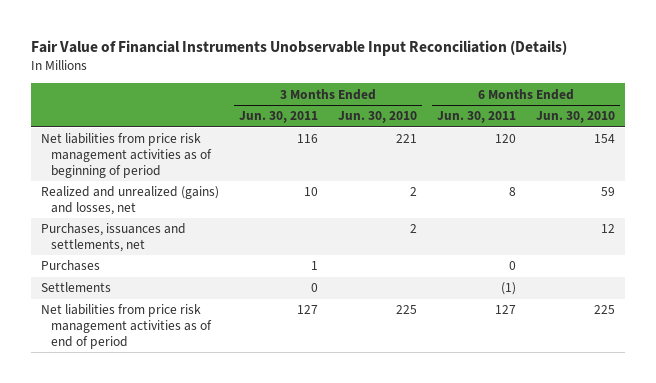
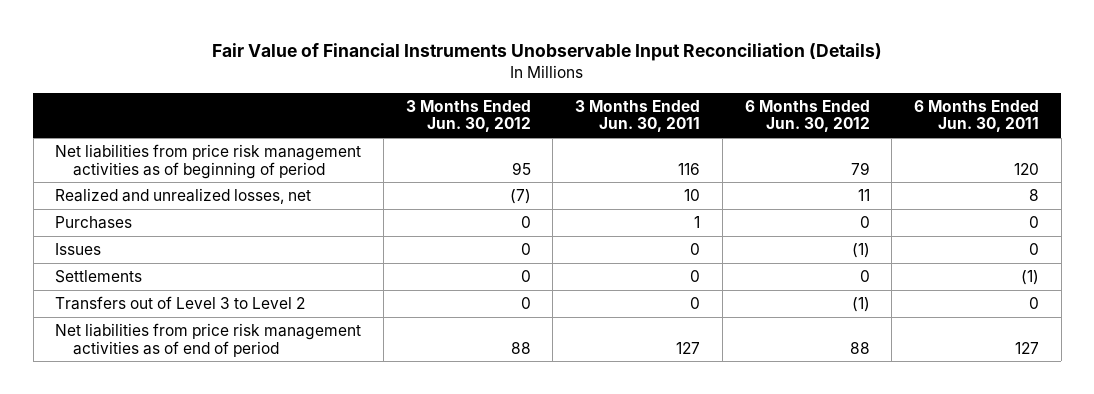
[337,111,417,124] Jun. 30, 2010 -> none
[535,111,615,124] Jun. 30, 2010 -> none
none -> [405,99,531,133] 3 Months Ended Jun. 30, 2012
none -> [744,99,870,133] 6 Months Ended Jun. 30, 2012
[40,223,186,252] Purchases, issuances and settlements, net -> none
[40,186,219,215] Realized and unrealized (gains) and losses, net -> [55,187,312,204] Realized and unrealized losses, net
none -> [55,242,102,255] Issues
none -> [55,295,306,310] Transfers out of Level 3 to Level 2

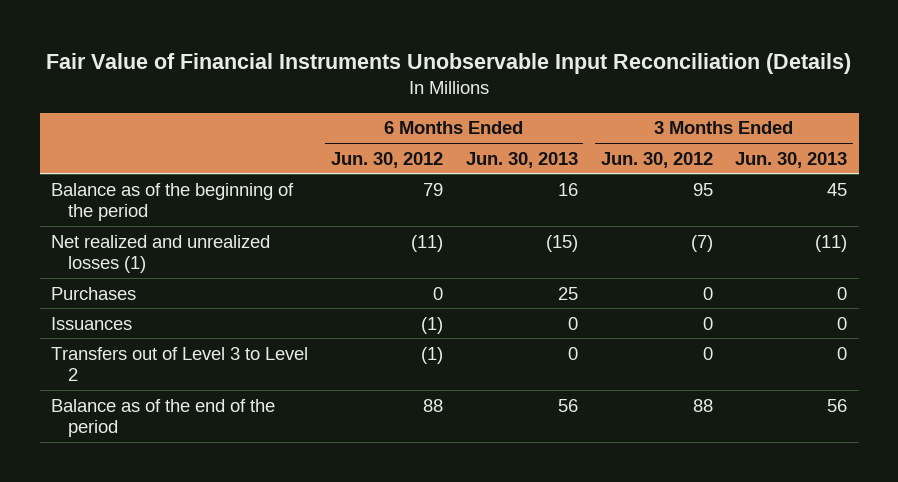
[575,99,701,133] 3 Months Ended Jun. 30, 2011 -> none
[914,99,1040,133] 6 Months Ended Jun. 30, 2011 -> none
none -> [465,151,578,168] Jun. 30, 2013
none -> [735,151,848,168] Jun. 30, 2013
[55,143,362,179] Net liabilities from price risk management activities as of beginning of period -> [51,182,295,222] Balance as of the beginning of the period
[55,187,312,204] Realized and unrealized losses, net -> [51,234,271,274] Net realized and unrealized losses (1)
[857,188,870,201] 11 -> [410,234,443,252] (11)
[55,269,143,283] Settlements -> none
[55,242,102,255] Issues -> [51,316,133,330] Issuances
[55,322,362,357] Net liabilities from price risk management activities as of end of period -> [51,398,276,438] Balance as of the end of the period

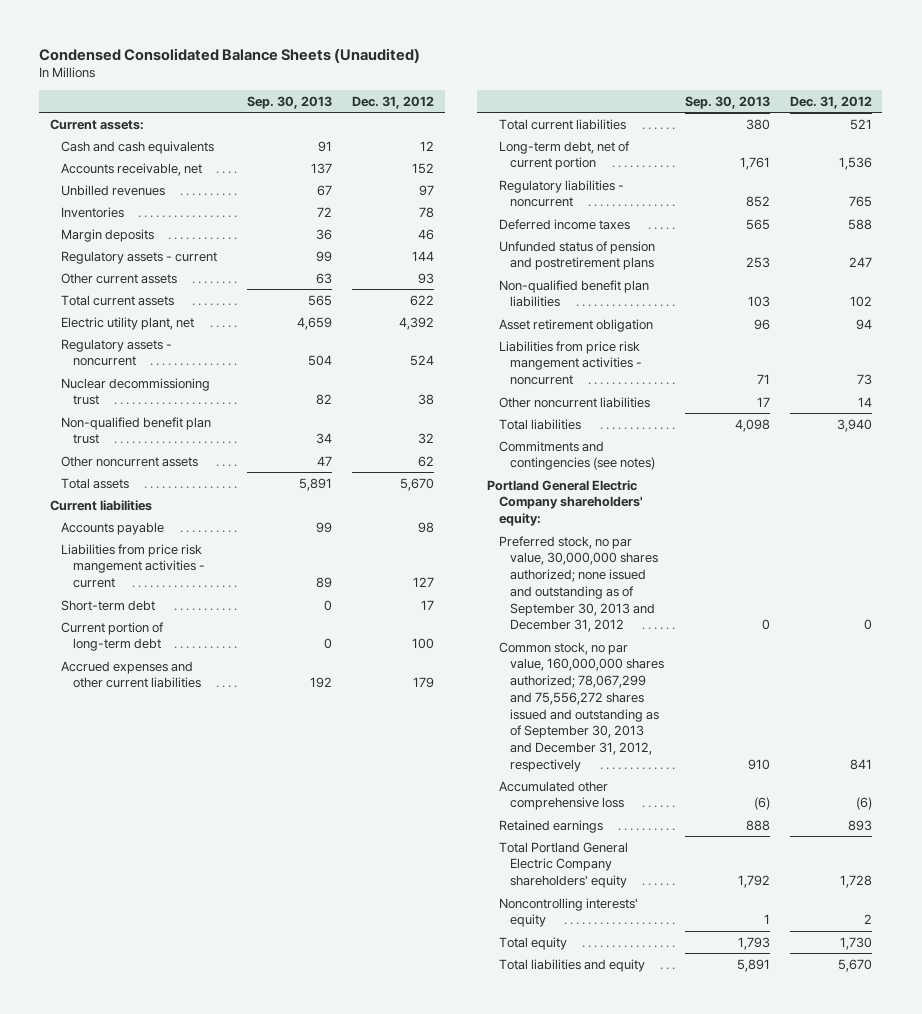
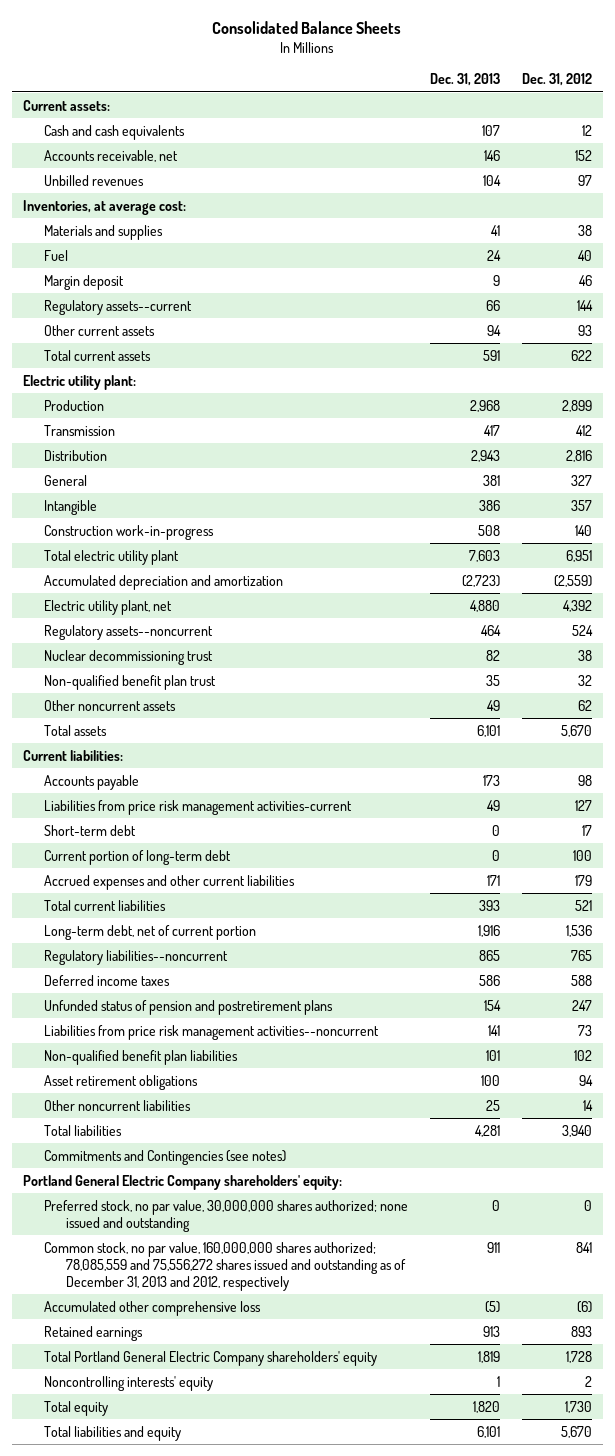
[39,47,421,63] Condensed Consolidated Balance Sheets (Unaudited) -> [212,20,402,34] Consolidated Balance Sheets
[246,96,332,110] Sep. 30, 2013 -> none
none -> [430,73,501,87] Dec. 31, 2013
[61,206,125,218] Inventories -> none
none -> [22,199,186,215] Inventories, at average cost:
none -> [44,224,164,240] Materials and supplies
none -> [44,249,69,261] Fuel
[61,228,155,242] Margin deposits -> [44,274,125,290] Margin deposit
[61,250,218,264] Regulatory assets - current -> [44,299,193,315] Regulatory assets--current
none -> [22,374,136,390] Electric utility plant:
none -> [44,399,105,411] Production
none -> [44,424,116,436] Transmission
none -> [44,449,108,461] Distribution
none -> [44,474,88,486] General
none -> [44,499,98,515] Intangible
none -> [44,524,215,540] Construction work-in-progress
none -> [44,549,180,565] Total electric utility plant
none -> [44,574,284,590] Accumulated depreciation and amortization
[61,338,173,367] Regulatory assets - noncurrent -> [44,624,214,640] Regulatory assets--noncurrent
[49,499,152,511] Current liabilities -> [22,749,123,761] Current liabilities:
[61,543,205,589] Liabilities from price risk mangement activities - current -> [44,799,353,815] Liabilities from price risk management activities-current
[498,179,624,208] Regulatory liabilities - noncurrent -> [44,949,229,965] Regulatory liabilities--noncurrent
none -> [44,1024,380,1040] Liabilities from price risk management activities--noncurrent
[498,340,643,386] Liabilities from price risk mangement activities - noncurrent -> none
[498,318,653,332] Asset retirement obligation -> [44,1074,199,1090] Asset retirement obligations
[498,440,656,471] Commitments and contingencies (see notes) -> [44,1149,287,1165] Commitments and Contingencies (see notes)
[498,535,659,633] Preferred stock, no par value, 30,000,000 shares authorized; none issued and outstanding as of September 30, 2013 and December 31, 2012 -> [44,1199,409,1232] Preferred stock, no par value, 30,000,000 shares authorized; none issued and outstanding
[498,641,665,772] Common stock, no par value, 160,000,000 shares authorized; 78,067,299 and 75,556,272 shares issued and outstanding as of September 30, 2013 and December 31, 2012, respectively -> [44,1241,406,1291] Common stock, no par value, 160,000,000 shares authorized; 78,085,559 and 75,556,272 shares issued and outstanding as of December 31, 2013 and 2012, respectively

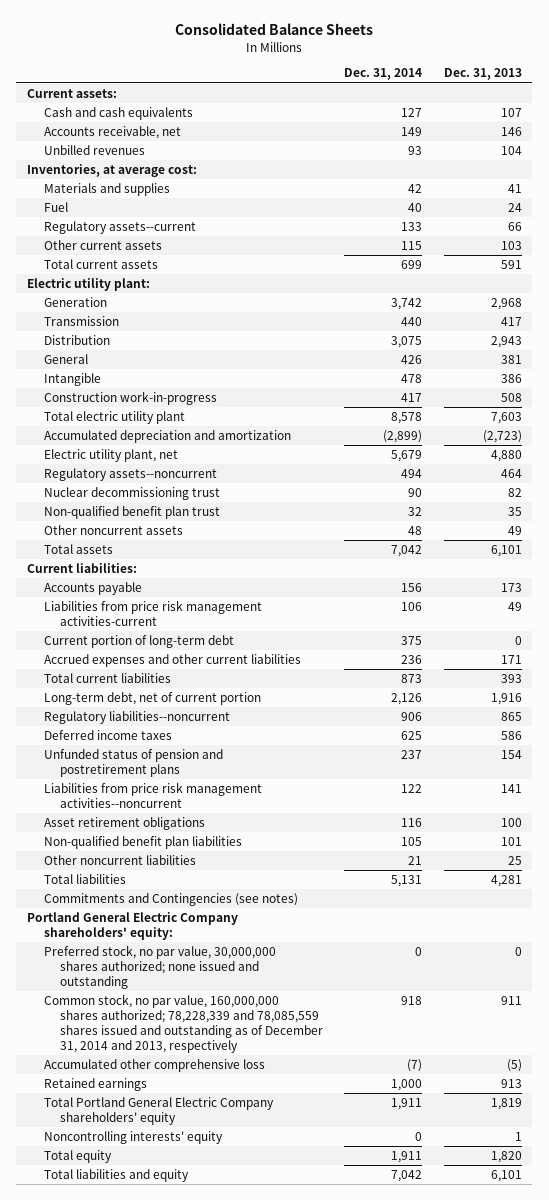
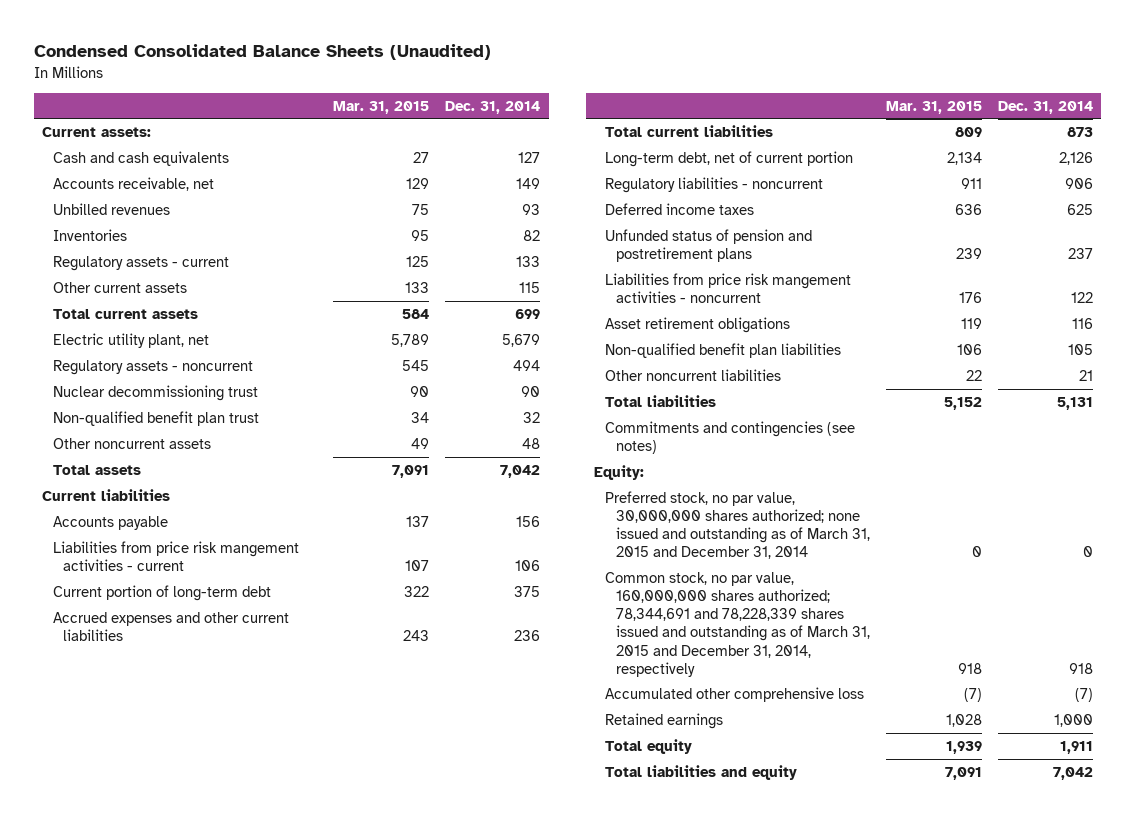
[175,23,374,36] Consolidated Balance Sheets -> [33,44,491,61] Condensed Consolidated Balance Sheets (Unaudited)
[443,68,522,81] Dec. 31, 2013 -> none
none -> [333,100,430,114] Mar. 31, 2015
[27,163,198,177] Inventories, at average cost: -> none
[43,182,170,196] Materials and supplies -> none
[43,201,68,212] Fuel -> none
none -> [52,229,127,242] Inventories
[43,220,196,234] Regulatory assets--current -> [52,256,229,272] Regulatory assets - current
[27,277,151,291] Electric utility plant: -> none
[43,296,107,307] Generation -> none
[43,315,119,326] Transmission -> none
[43,334,110,345] Distribution -> none
[43,353,88,364] General -> none
[43,372,101,386] Intangible -> none
[43,390,217,405] Construction work-in-progress -> none
[43,410,185,424] Total electric utility plant -> none
[43,429,291,443] Accumulated depreciation and amortization -> none
[43,467,217,481] Regulatory assets--noncurrent -> [52,360,253,376] Regulatory assets - noncurrent
[27,562,138,573] Current liabilities: -> [41,489,170,502] Current liabilities
[43,599,262,626] Liabilities from price risk management activities-current -> [52,541,299,572] Liabilities from price risk mangement activities - current
[43,710,230,724] Regulatory liabilities--noncurrent -> [604,177,823,194] Regulatory liabilities - noncurrent
[43,781,262,808] Liabilities from price risk management activities--noncurrent -> [604,273,851,304] Liabilities from price risk mangement activities - noncurrent
[27,911,239,940] Portland General Electric Company shareholders' equity: -> none
[43,892,298,906] Commitments and Contingencies (see notes) -> [604,421,855,455] Commitments and contingencies (see notes)
none -> [594,465,645,481] Equity:
[43,944,276,989] Preferred stock, no par value, 30,000,000 shares authorized; none issued and outstanding -> [604,491,870,560] Preferred stock, no par value, 30,000,000 shares authorized; none issued and outstanding as of March 31, 2015 and December 31, 2014
[43,993,323,1053] Common stock, no par value, 160,000,000 shares authorized; 78,228,339 and 78,085,559 shares issued and outstanding as of December 31, 2014 and 2013, respectively -> [604,572,870,677] Common stock, no par value, 160,000,000 shares authorized; 78,344,691 and 78,228,339 shares issued and outstanding as of March 31, 2015 and December 31, 2014, respectively
[43,1096,274,1125] Total Portland General Electric Company shareholders' equity -> none
[43,1130,223,1144] Noncontrolling interests' equity -> none

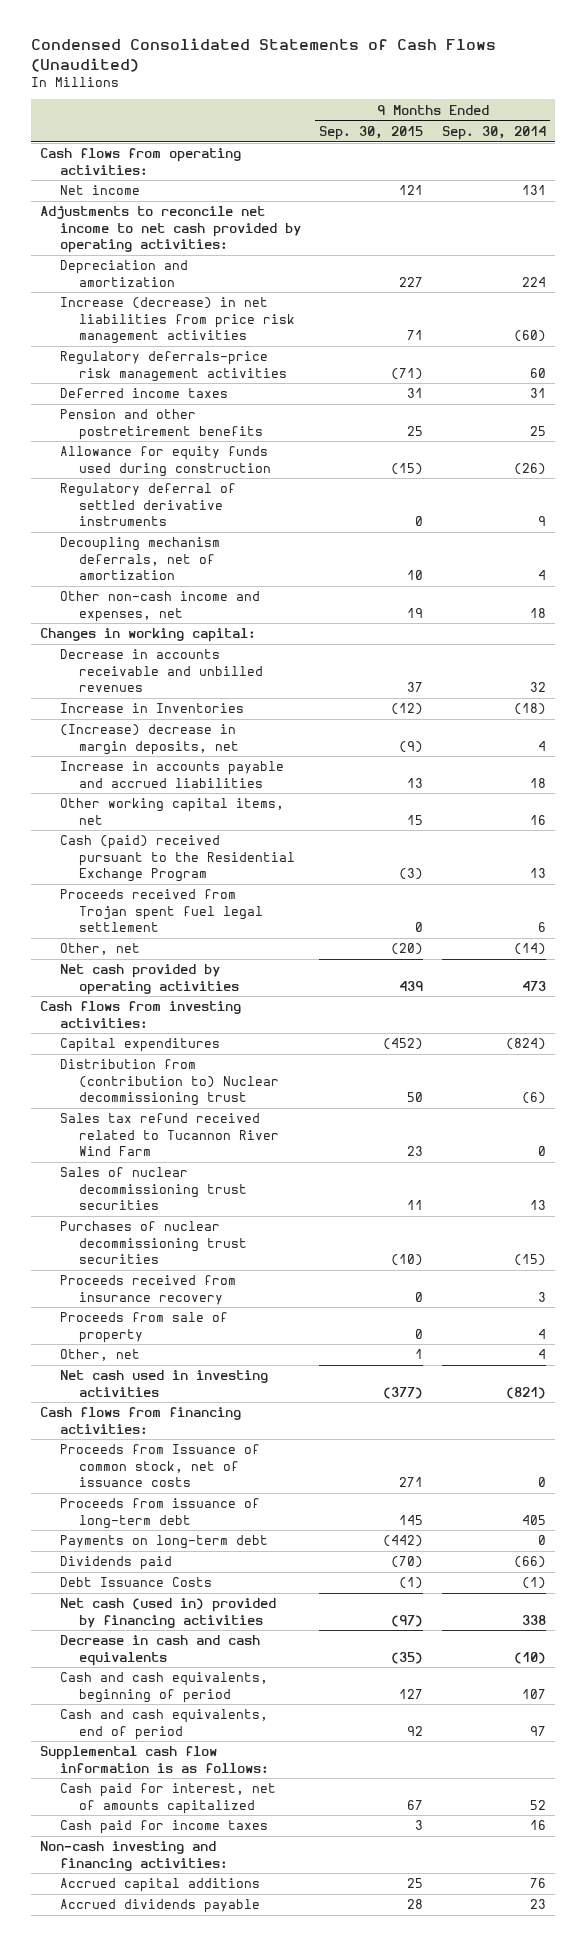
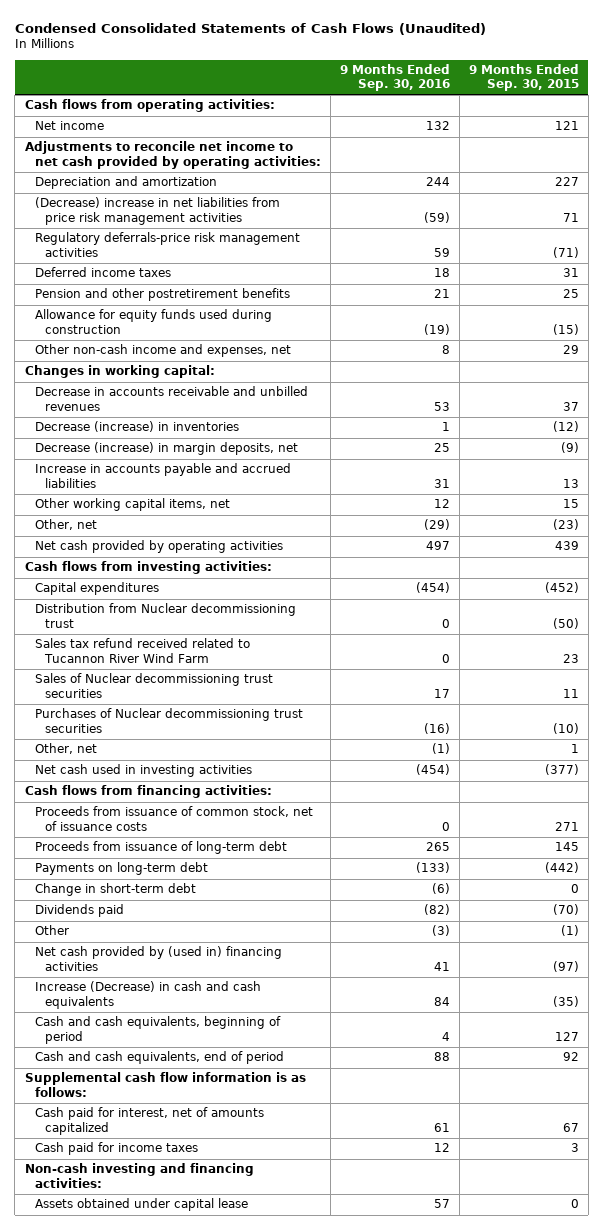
[441,125,546,140] Sep. 30, 2014 -> none
none -> [339,63,450,92] 9 Months Ended Sep. 30, 2016
[59,297,296,344] Increase (decrease) in net liabilities from price risk management activities -> [34,197,280,225] (Decrease) increase in net liabilities from price risk management activities
[59,483,236,526] Regulatory deferral of settled derivative instruments -> none
[59,537,220,580] Decoupling mechanism deferrals, net of amortization -> none
[407,607,424,618] 19 -> [562,345,579,355] 29
[59,703,244,714] Increase in Inventories -> [34,421,239,433] Decrease (increase) in inventories
[59,724,240,755] (Increase) decrease in margin deposits, net -> [34,442,298,456] Decrease (increase) in margin deposits, net
[59,835,296,882] Cash (paid) received pursuant to the Residential Exchange Program -> none
[59,889,264,932] Proceeds received from Trojan spent fuel legal settlement -> none
[391,943,424,956] (20) -> [552,519,579,531] (23)
[59,1059,280,1106] Distribution from (contribution to) Nuclear decommissioning trust -> [34,603,296,628] Distribution from Nuclear decommissioning trust
[407,1091,424,1102] 50 -> [552,617,579,629] (50)
[59,1275,236,1305] Proceeds received from insurance recovery -> none
[59,1312,228,1343] Proceeds from sale of property -> none
[59,1167,248,1210] Sales of nuclear decommissioning trust securities -> [34,673,273,698] Sales of Nuclear decommissioning trust securities
[59,1221,248,1264] Purchases of nuclear decommissioning trust securities -> [34,708,303,733] Purchases of Nuclear decommissioning trust securities
[59,1444,260,1487] Proceeds from Issuance of common stock, net of issuance costs -> [34,806,313,831] Proceeds from issuance of common stock, net of issuance costs
none -> [34,883,196,897] Change in short-term debt
[59,1577,212,1588] Debt Issuance Costs -> none
none -> [34,925,69,936] Other
[59,1598,276,1628] Net cash (used in) provided by financing activities -> [34,946,282,971] Net cash provided by (used in) financing activities
[59,1635,260,1666] Decrease in cash and cash equivalents -> [34,981,261,1009] Increase (Decrease) in cash and cash equivalents
[59,1878,260,1893] Accrued capital additions -> none
[59,1899,260,1914] Accrued dividends payable -> none
none -> [34,1198,248,1212] Assets obtained under capital lease

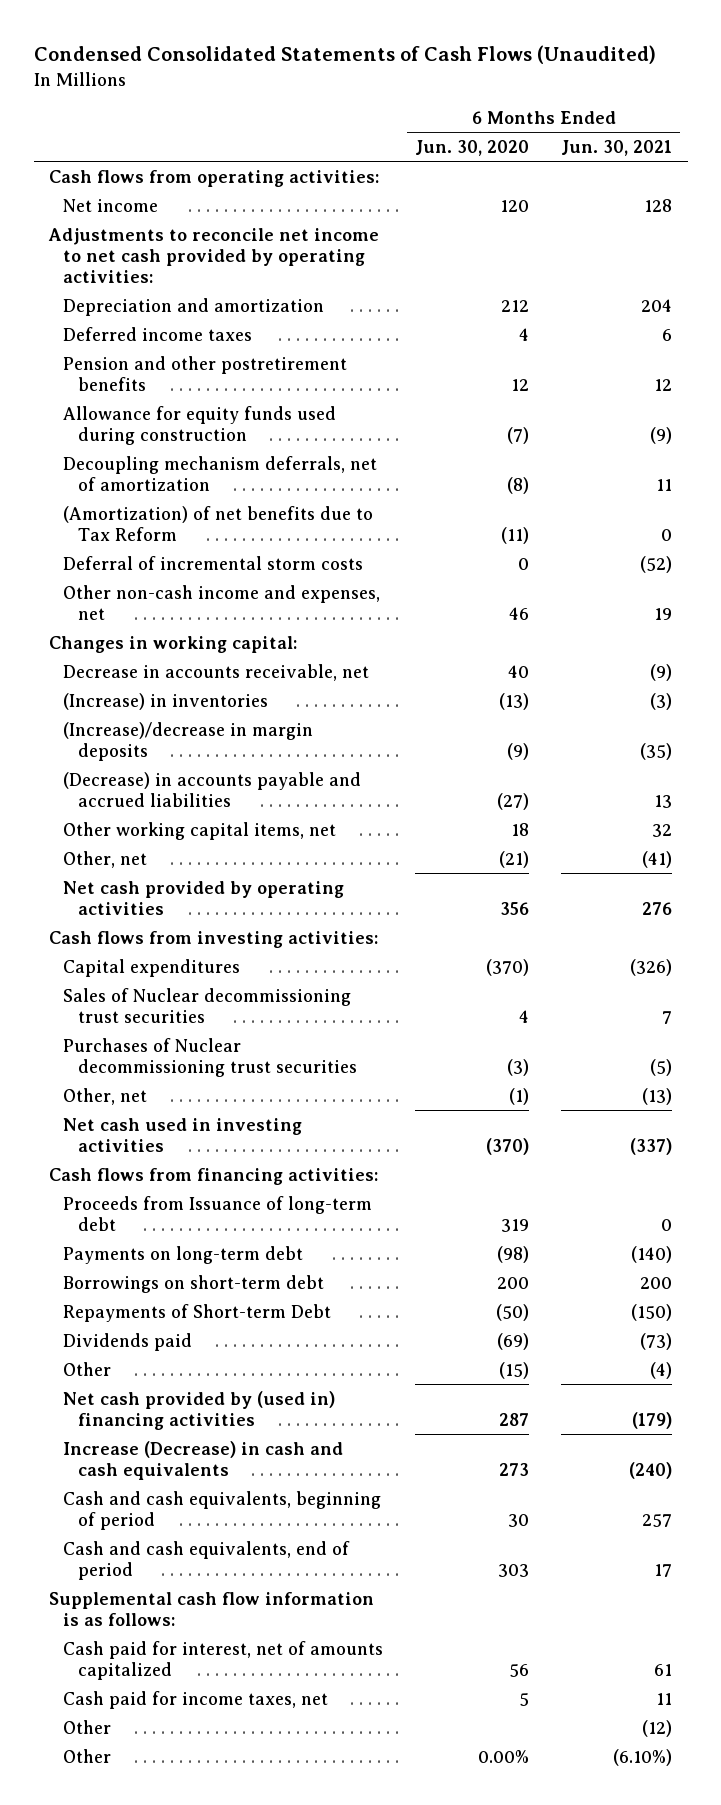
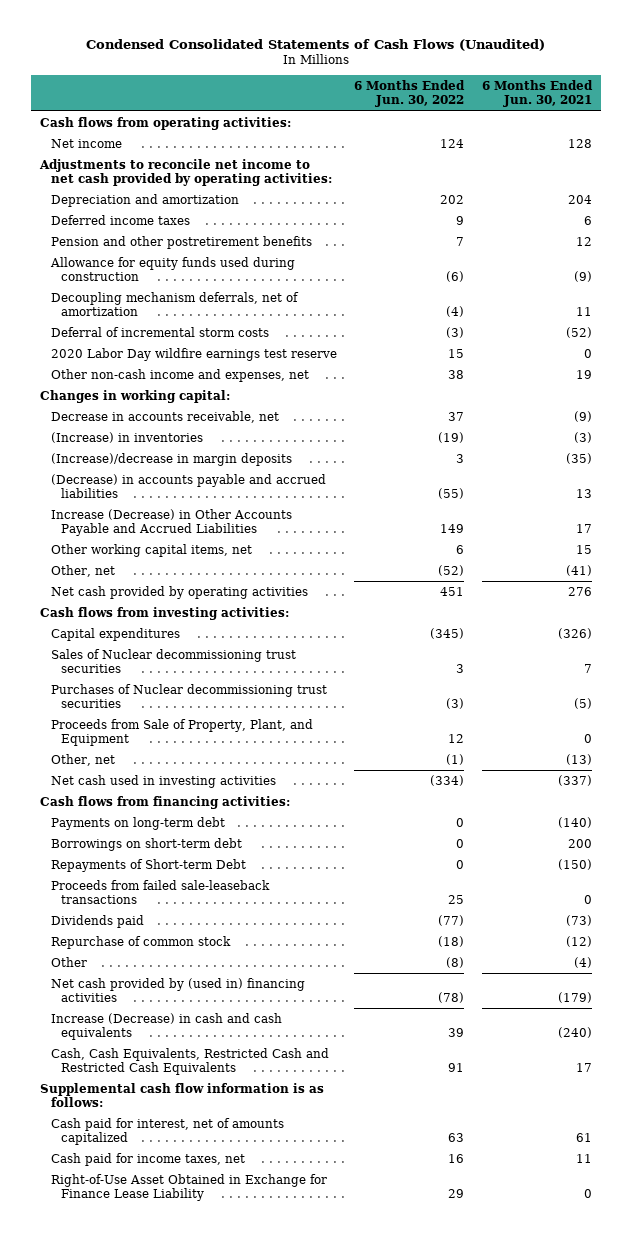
[415,139,530,156] Jun. 30, 2020 -> none
none -> [354,80,466,108] 6 Months Ended Jun. 30, 2022
[63,505,374,541] (Amortization) of net benefits due to Tax Reform -> none
none -> [50,347,337,361] 2020 Labor Day wildfire earnings test reserve
none -> [50,508,292,536] Increase (Decrease) in Other Accounts Payable and Accrued Liabilities
[652,823,673,837] 32 -> [576,544,593,554] 15
none -> [50,718,313,746] Proceeds from Sale of Property, Plant, and Equipment
[63,1195,373,1231] Proceeds from Issuance of long-term debt -> none
none -> [50,879,270,904] Proceeds from failed sale-leaseback transactions
none -> [50,935,231,949] Repurchase of common stock
[63,1490,382,1530] Cash and cash equivalents, beginning of period -> none
[63,1540,351,1580] Cash and cash equivalents, end of period -> none
none -> [50,1047,329,1075] Cash, Cash Equivalents, Restricted Cash and Restricted Cash Equivalents
[63,1719,112,1734] Other -> none
[63,1748,112,1763] Other -> none
none -> [50,1173,327,1201] Right-of-Use Asset Obtained in Exchange for Finance Lease Liability

